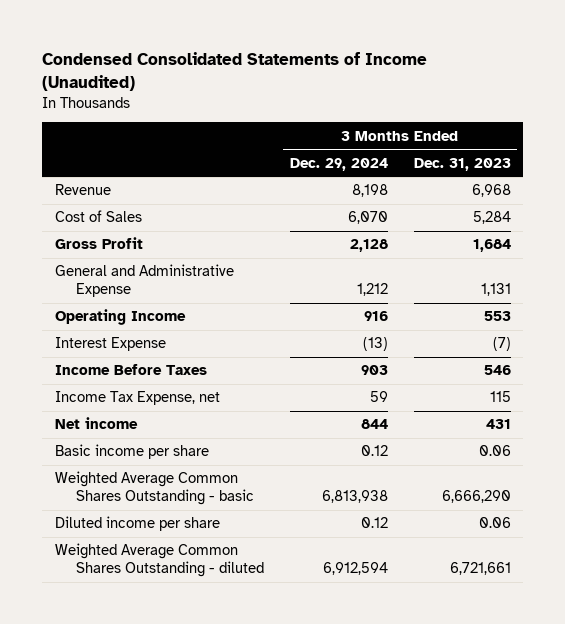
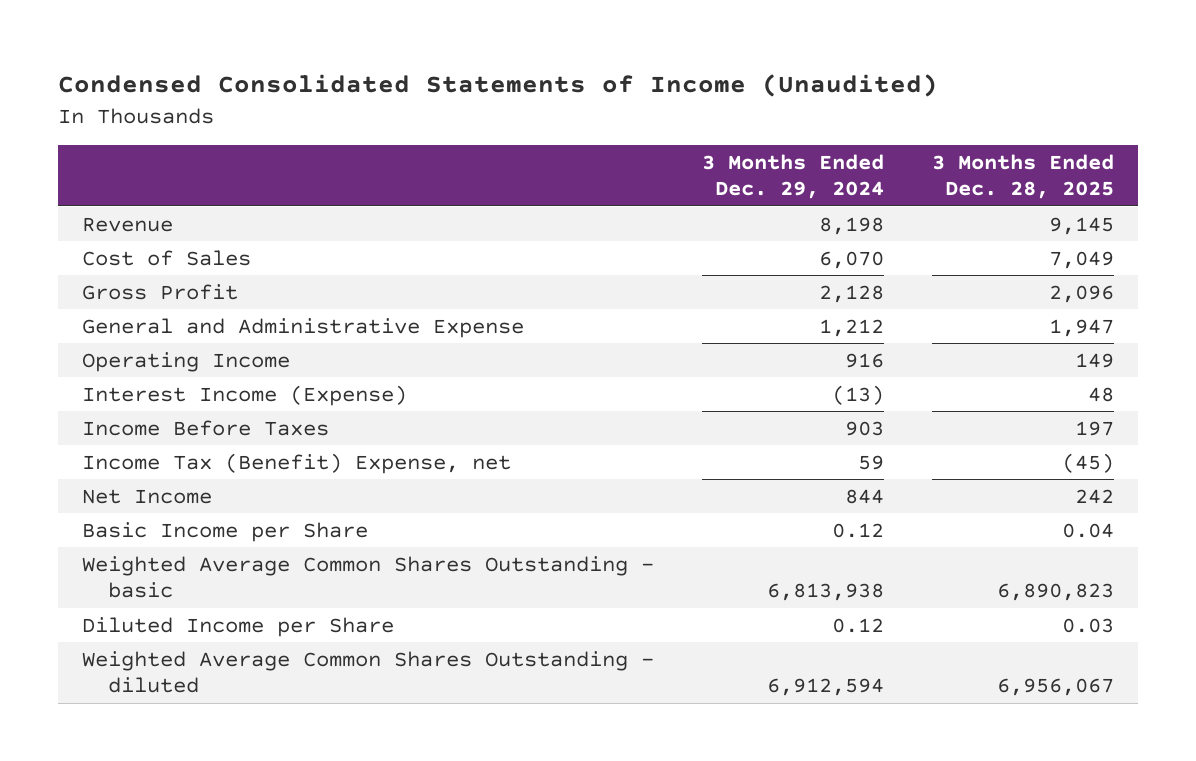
[413,157,511,171] Dec. 31, 2023 -> none
none -> [932,153,1115,200] 3 Months Ended Dec. 28, 2025
[54,337,166,352] Interest Expense -> [81,384,407,406] Interest Income (Expense)
[54,391,220,406] Income Tax Expense, net -> [81,452,511,474] Income Tax (Benefit) Expense, net
[54,417,138,430] Net income -> [81,488,212,504] Net Income
[54,444,209,460] Basic income per share -> [81,521,368,542] Basic Income per Share
[54,516,220,532] Diluted income per share -> [81,616,394,637] Diluted Income per Share

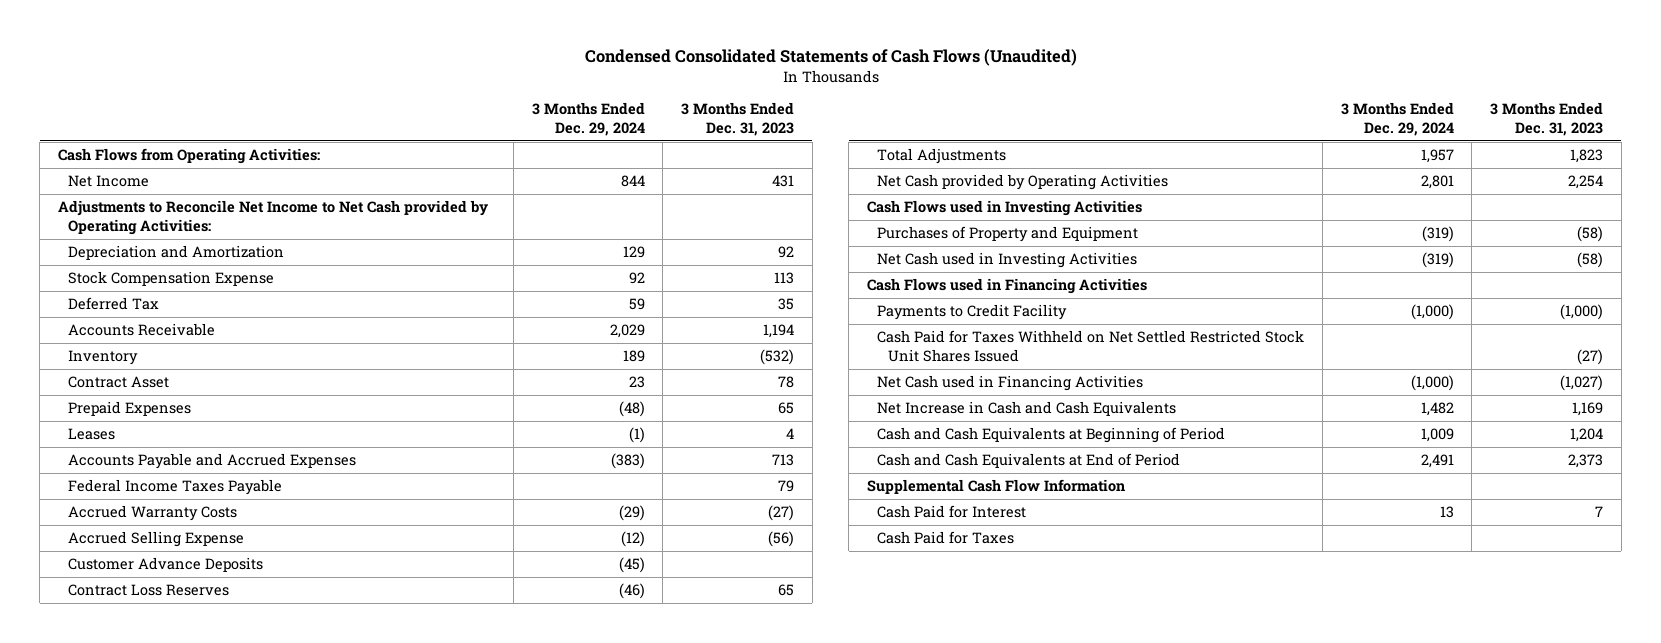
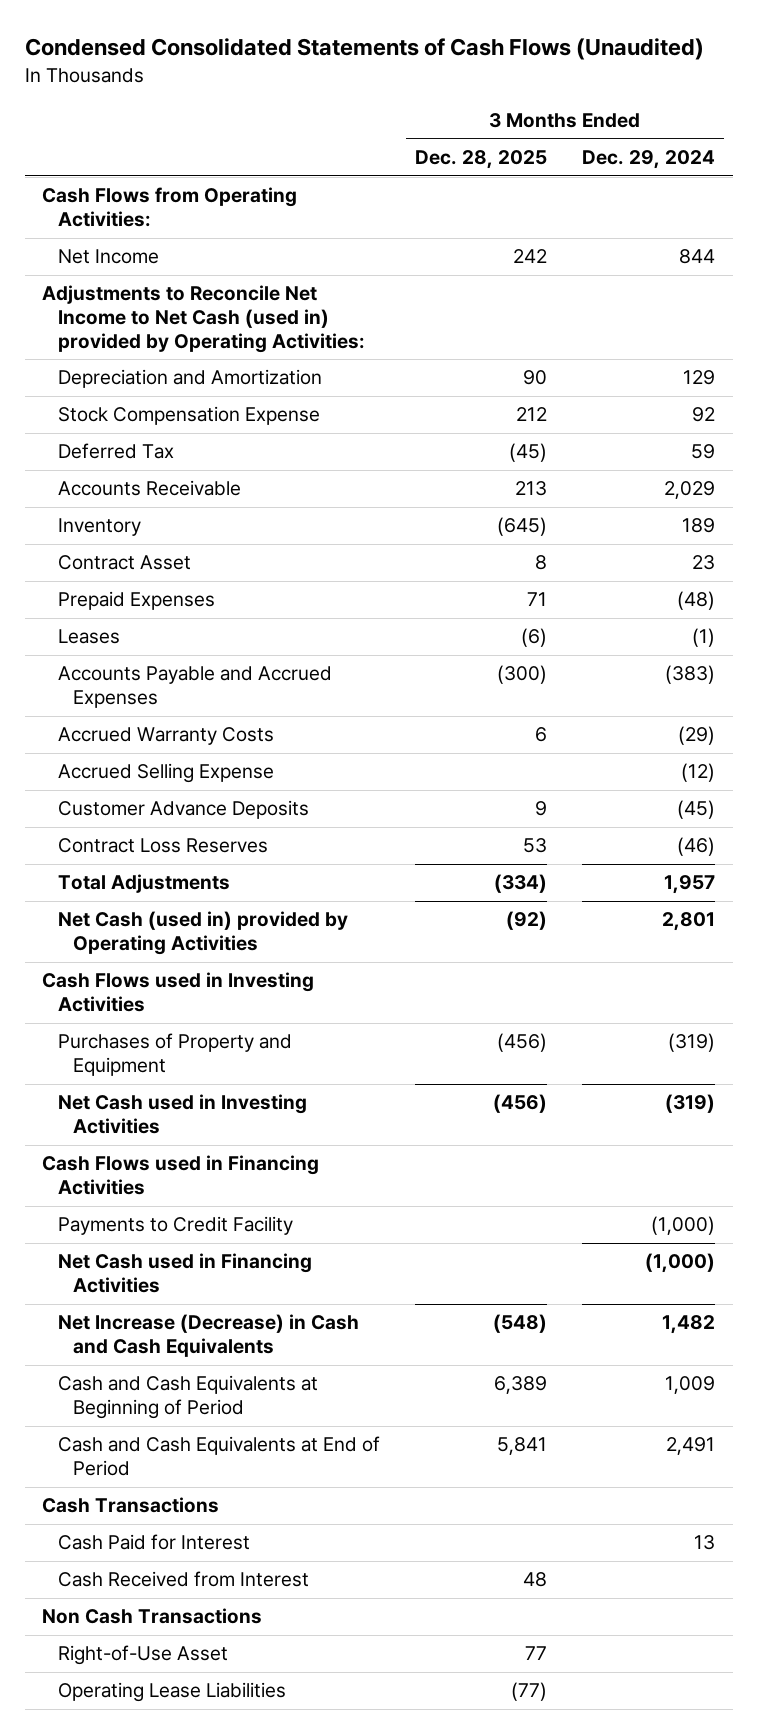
[681,102,795,136] 3 Months Ended Dec. 31, 2023 -> none
none -> [414,150,547,170] Dec. 28, 2025
[57,200,488,235] Adjustments to Reconcile Net Income to Net Cash provided by Operating Activities: -> [42,285,365,353] Adjustments to Reconcile Net Income to Net Cash (used in) provided by Operating Activities:
[68,479,283,496] Federal Income Taxes Payable -> none
[877,174,1169,191] Net Cash provided by Operating Activities -> [57,911,348,955] Net Cash (used in) provided by Operating Activities
[877,330,1305,362] Cash Paid for Taxes Withheld on Net Settled Restricted Stock Unit Shares Issued -> none
[877,401,1177,417] Net Increase in Cash and Cash Equivalents -> [57,1314,359,1357] Net Increase (Decrease) in Cash and Cash Equivalents
[866,479,1125,495] Supplemental Cash Flow Information -> none
none -> [42,1497,220,1514] Cash Transactions
[877,531,1015,545] Cash Paid for Taxes -> none
none -> [57,1571,309,1588] Cash Received from Interest
none -> [42,1608,263,1625] Non Cash Transactions
none -> [57,1645,228,1666] Right-of-Use Asset
none -> [57,1682,286,1703] Operating Lease Liabilities

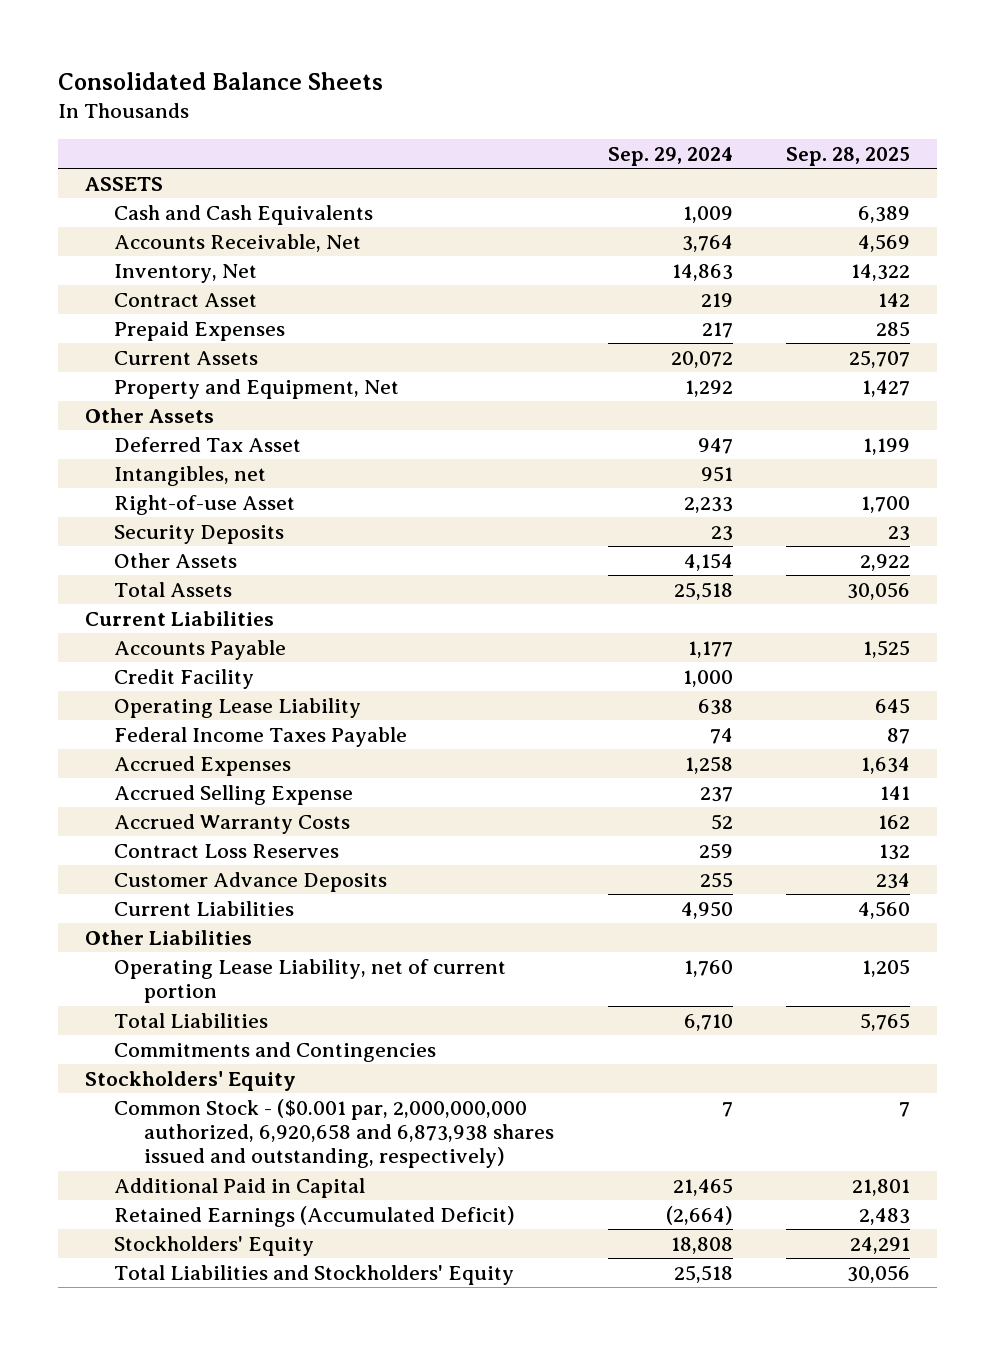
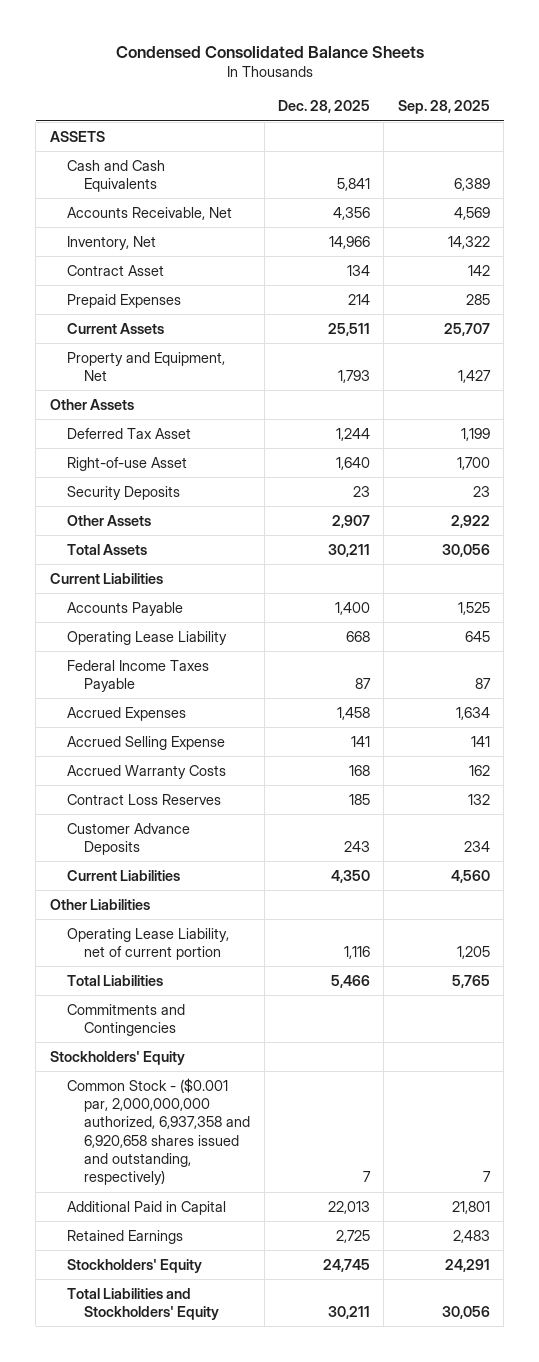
[57,72,383,91] Consolidated Balance Sheets -> [115,45,424,58] Condensed Consolidated Balance Sheets
[607,146,733,166] Sep. 29, 2024 -> none
none -> [278,100,371,114] Dec. 28, 2025
[114,465,267,486] Intangibles, net -> none
[114,668,255,689] Credit Facility -> none
[114,1098,554,1169] Common Stock - ($0.001 par, 2,000,000,000 authorized, 6,920,658 and 6,873,938 shares issued and outstanding, respectively) -> [66,1077,251,1186] Common Stock - ($0.001 par, 2,000,000,000 authorized, 6,937,358 and 6,920,658 shares issued and outstanding, respectively)
[114,1205,516,1227] Retained Earnings (Accumulated Deficit) -> [66,1229,183,1244] Retained Earnings

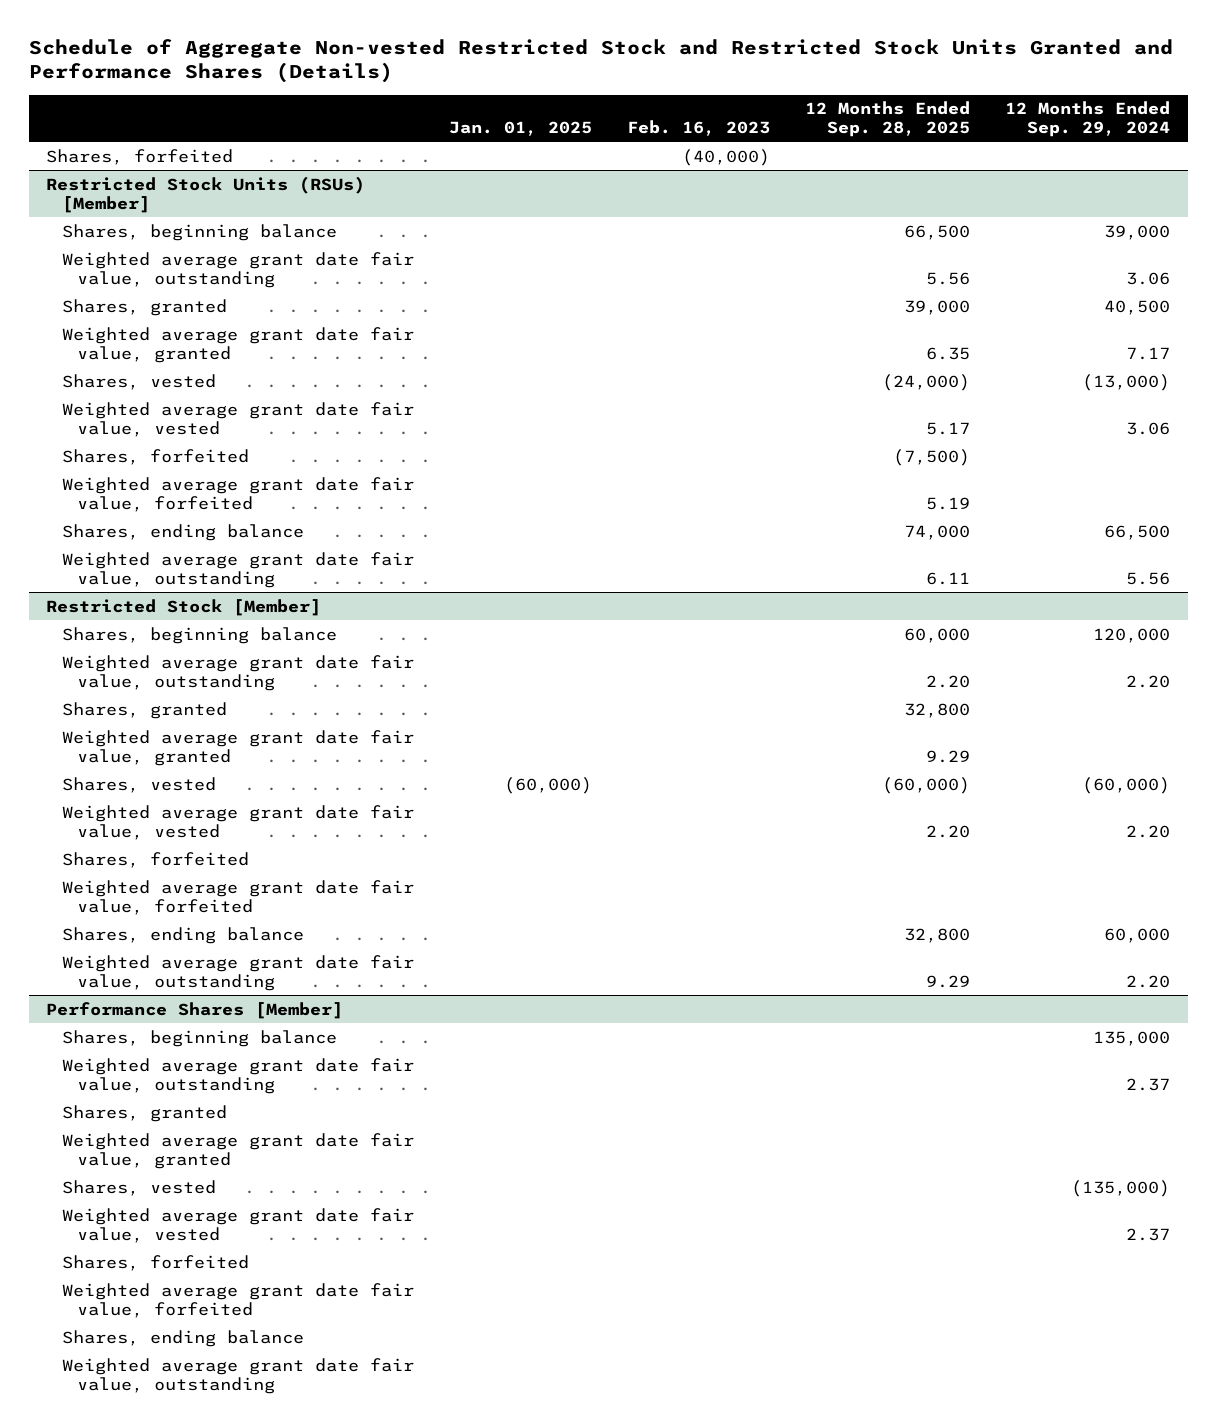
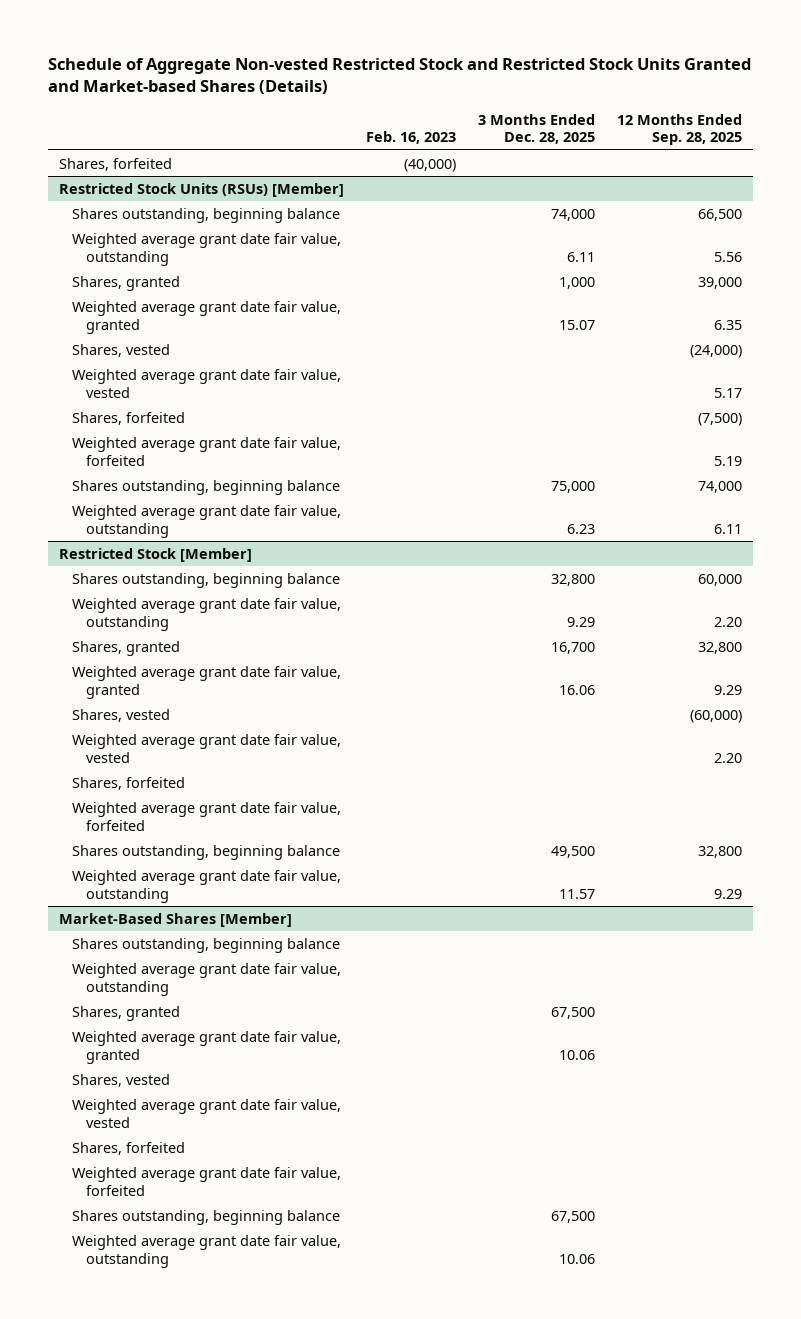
[28,38,1173,84] Schedule of Aggregate Non-vested Restricted Stock and Restricted Stock Units Granted and Performance Shares (Details) -> [47,58,751,95] Schedule of Aggregate Non-vested Restricted Stock and Restricted Stock Units Granted and Market-based Shares (Details)
[448,121,592,137] Jan. 01, 2025 -> none
[1005,101,1171,138] 12 Months Ended Sep. 29, 2024 -> none
none -> [477,113,595,145] 3 Months Ended Dec. 28, 2025
[61,223,337,241] Shares, beginning balance -> [72,207,341,223] Shares outstanding, beginning balance
[61,523,304,541] Shares, ending balance -> [72,479,341,495] Shares outstanding, beginning balance
[61,626,337,644] Shares, beginning balance -> [72,572,341,588] Shares outstanding, beginning balance
[61,926,304,944] Shares, ending balance -> [72,844,341,860] Shares outstanding, beginning balance
[46,1001,344,1019] Performance Shares [Member] -> none
none -> [58,912,292,927] Market-Based Shares [Member]
[61,1029,337,1047] Shares, beginning balance -> [72,937,341,953] Shares outstanding, beginning balance
[61,1329,304,1347] Shares, ending balance -> [72,1209,341,1225] Shares outstanding, beginning balance

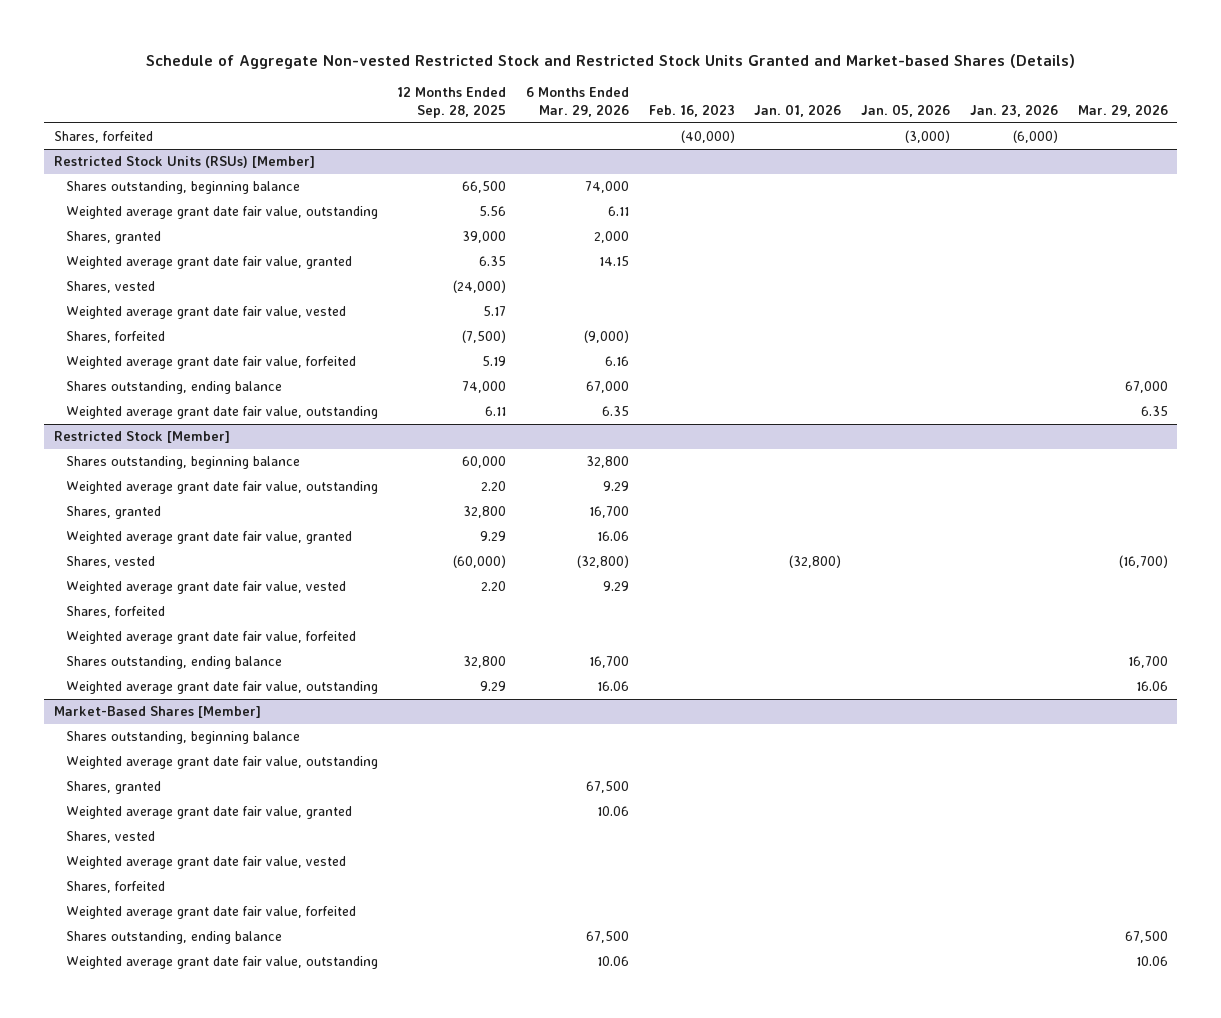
[477,113,595,145] 3 Months Ended Dec. 28, 2025 -> none
none -> [526,86,630,118] 6 Months Ended Mar. 29, 2026
none -> [754,104,842,118] Jan. 01, 2026
none -> [861,104,951,118] Jan. 05, 2026
none -> [969,104,1058,118] Jan. 23, 2026
none -> [1077,104,1168,118] Mar. 29, 2026
[72,479,341,495] Shares outstanding, beginning balance -> [65,381,282,395] Shares outstanding, ending balance
[72,844,341,860] Shares outstanding, beginning balance -> [65,656,282,670] Shares outstanding, ending balance
[72,1209,341,1225] Shares outstanding, beginning balance -> [65,931,282,945] Shares outstanding, ending balance

